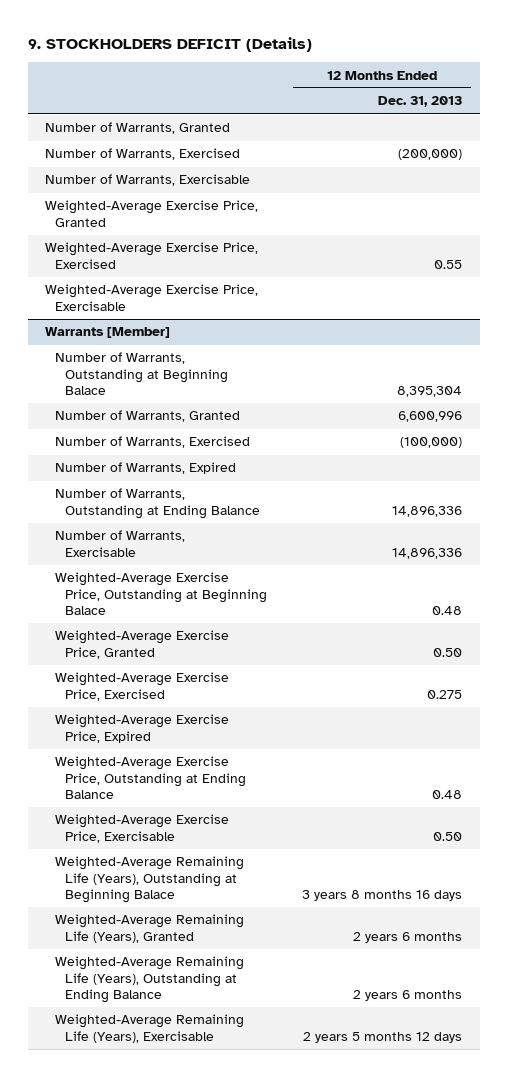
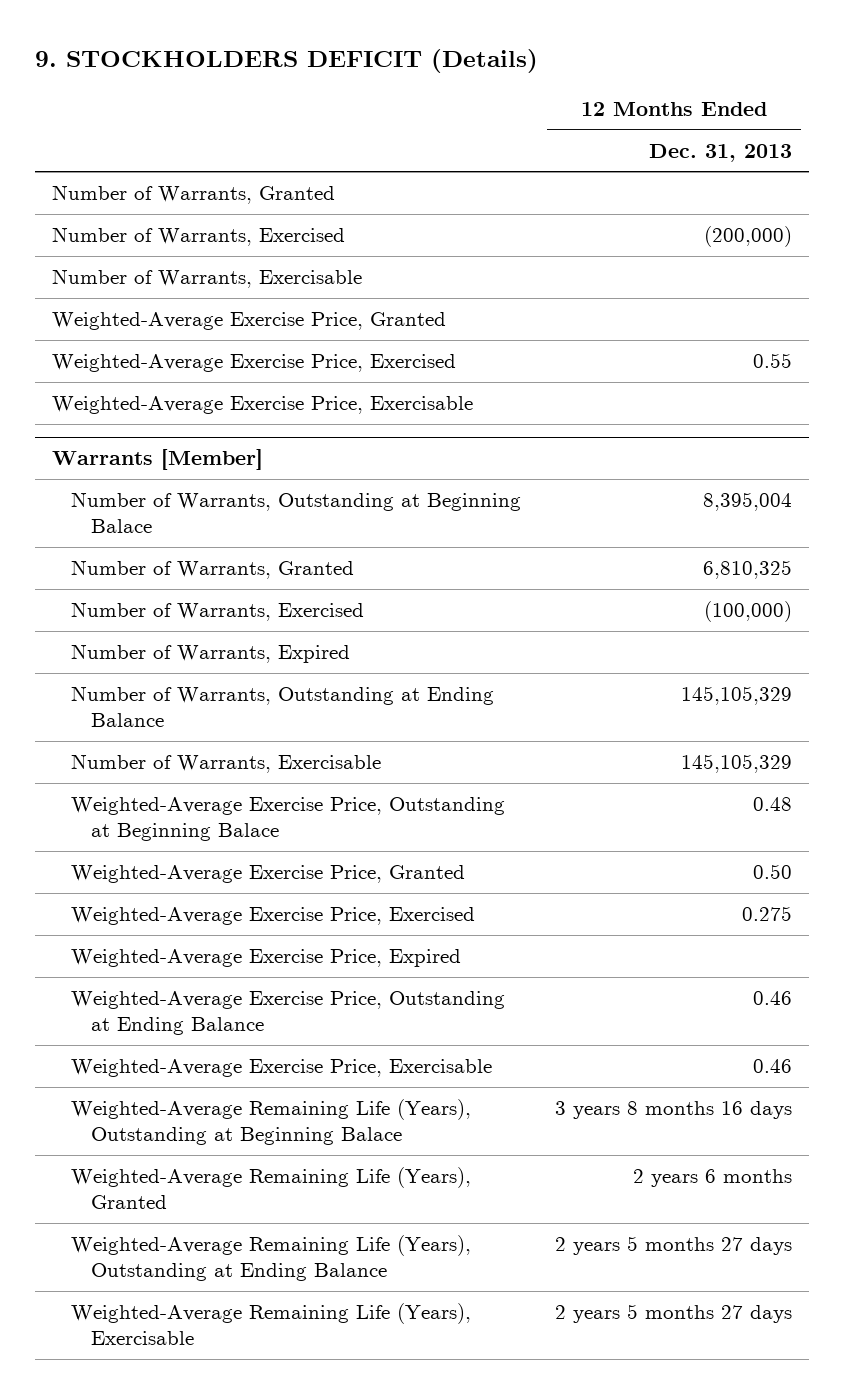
[397,385,463,397] 8,395,304 -> [703,492,793,512] 8,395,004
[398,411,463,423] 6,600,996 -> [703,560,793,580] 6,810,325
[392,505,463,517] 14,896,336 -> [681,686,793,706] 145,105,329
[392,547,463,559] 14,896,336 -> [681,754,793,774] 145,105,329
[432,789,463,799] 0.48 -> [753,991,793,1006] 0.46
[433,831,463,841] 0.50 -> [753,1059,793,1074] 0.46
[353,989,463,1001] 2 years 6 months -> [555,1236,793,1256] 2 years 5 months 27 days
[303,1031,463,1043] 2 years 5 months 12 days -> [555,1304,793,1324] 2 years 5 months 27 days

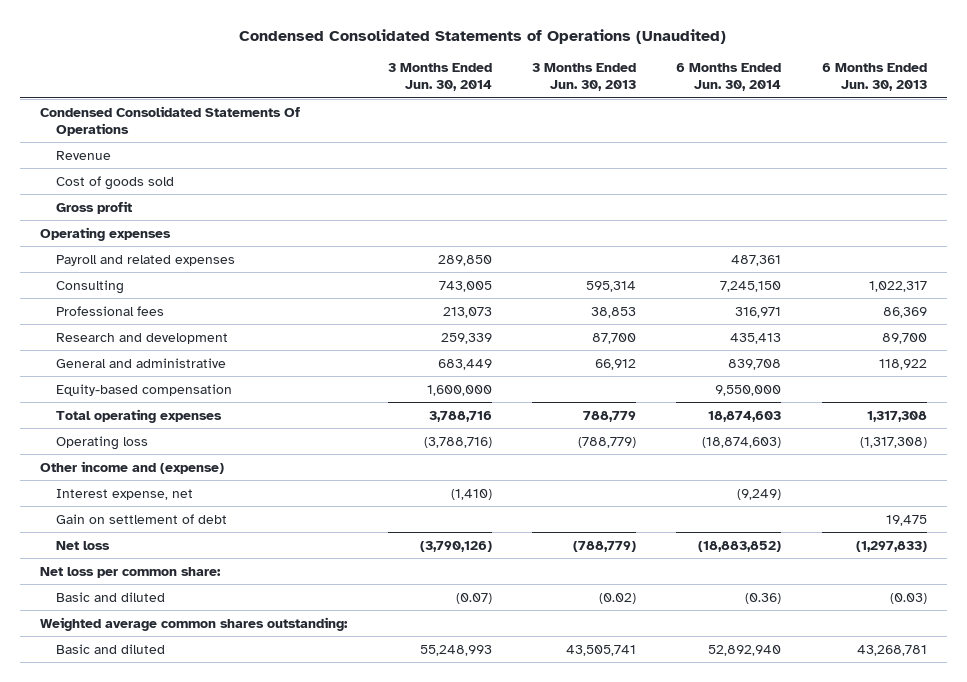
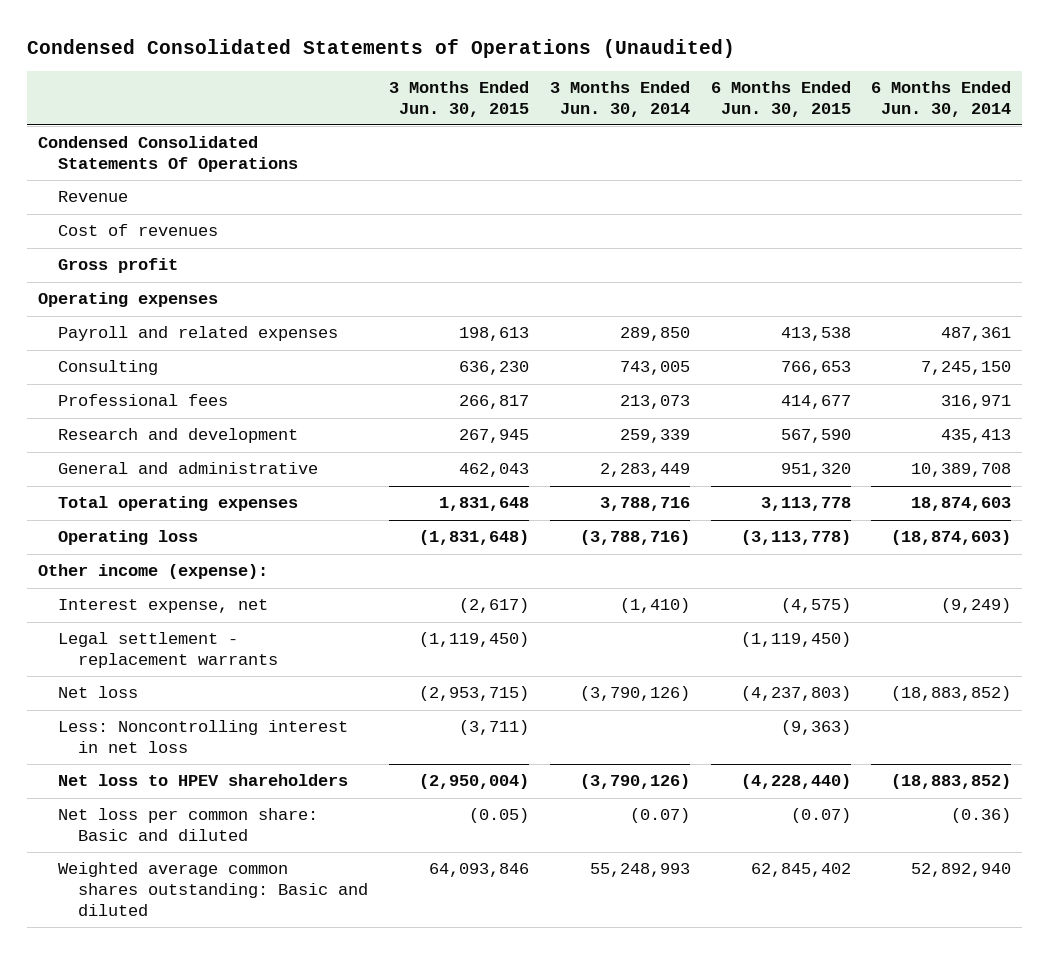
[531,63,636,92] 3 Months Ended Jun. 30, 2013 -> none
[821,63,927,92] 6 Months Ended Jun. 30, 2013 -> none
none -> [389,81,530,117] 3 Months Ended Jun. 30, 2015
none -> [710,81,851,117] 6 Months Ended Jun. 30, 2015
[56,175,175,190] Cost of goods sold -> [57,224,218,237] Cost of revenues
[56,383,233,396] Equity-based compensation -> none
[437,358,492,370] 683,449 -> [599,463,690,478] 2,283,449
[728,358,782,370] 839,708 -> [911,463,1012,478] 10,389,708
[40,460,225,474] Other income and (expense) -> [37,564,268,580] Other income (expense):
[56,513,228,524] Gain on settlement of debt -> none
none -> [57,632,279,669] Legal settlement - replacement warrants
[40,566,222,578] Net loss per common share: -> none
[40,616,349,631] Weighted average common shares outstanding: -> none
none -> [57,720,348,754] Less: Noncontrolling interest in net loss
none -> [57,774,348,787] Net loss to HPEV shareholders
[56,591,166,602] Basic and diluted -> [57,808,318,842] Net loss per common share: Basic and diluted
[56,643,166,654] Basic and diluted -> [57,862,369,916] Weighted average common shares outstanding: Basic and diluted

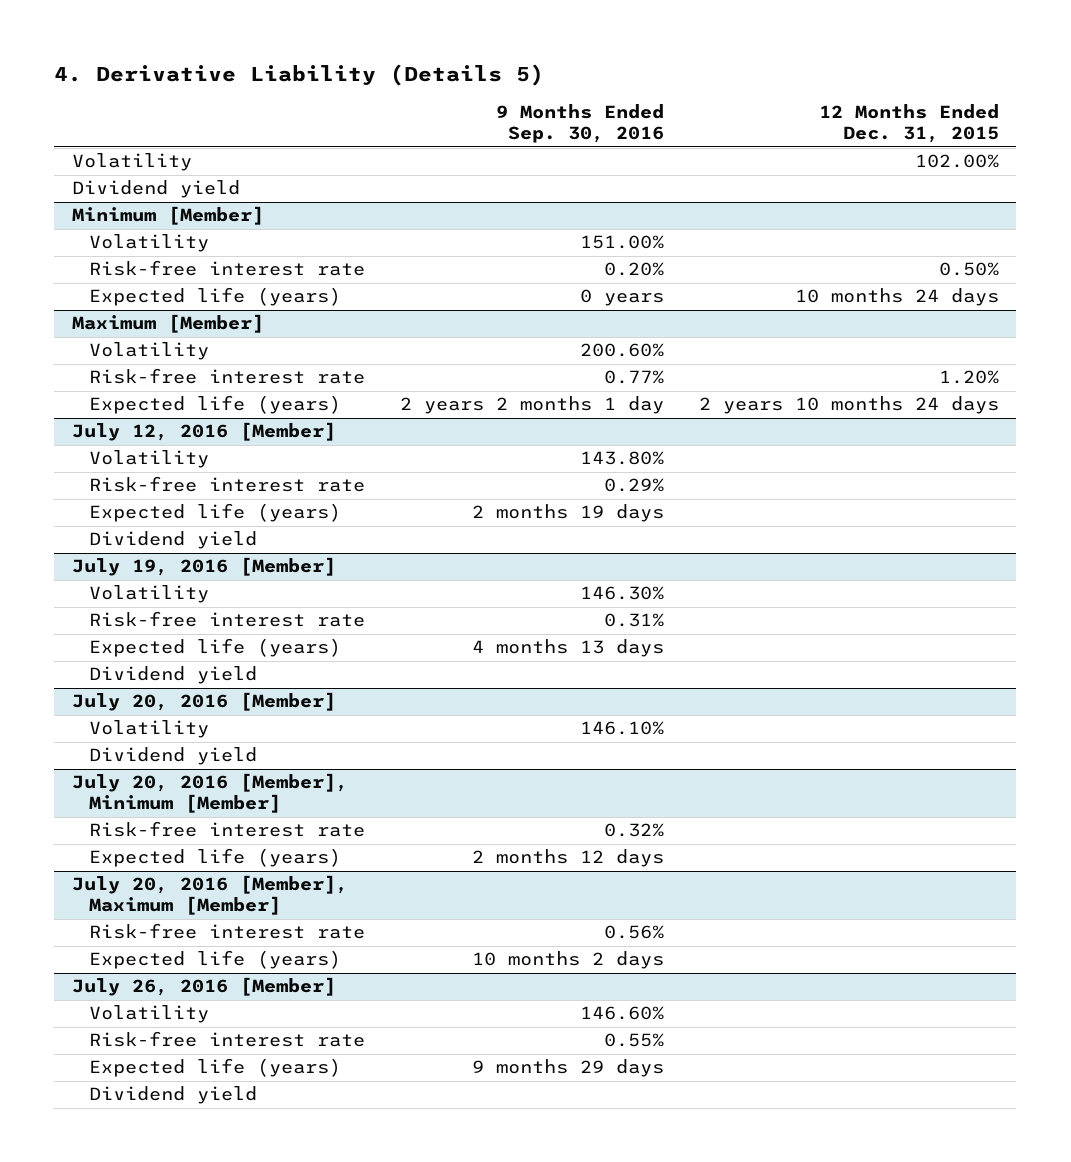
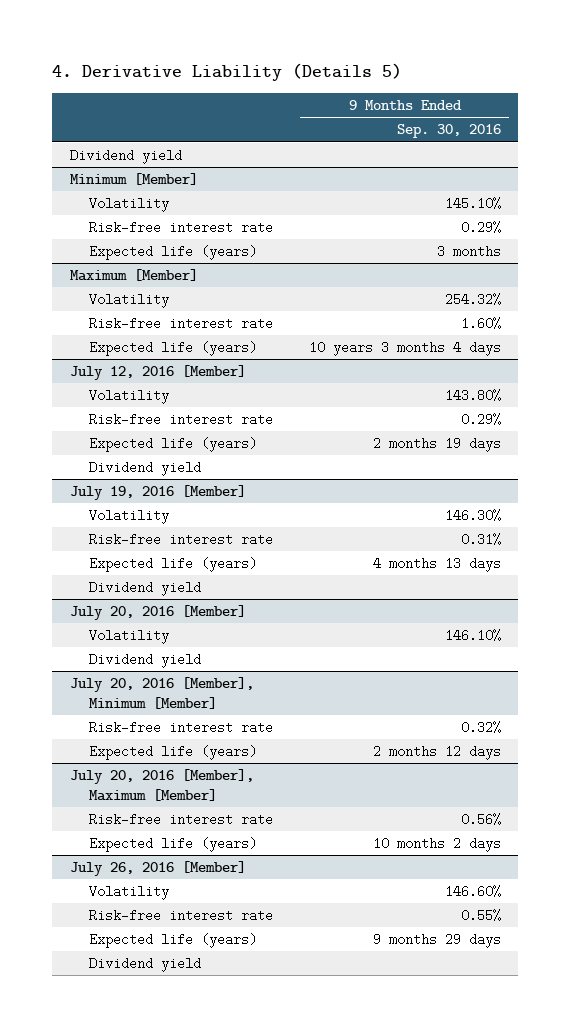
[818,104,999,144] 12 Months Ended Dec. 31, 2015 -> none
[71,153,192,172] Volatility -> none
[579,235,664,250] 151.00% -> [444,197,501,211] 145.10%
[603,262,664,277] 0.20% -> [460,221,501,235] 0.29%
[579,289,664,307] 0 years -> [436,245,501,259] 3 months
[579,343,664,358] 200.60% -> [444,293,501,307] 254.32%
[603,370,664,385] 0.77% -> [460,317,501,331] 1.60%
[399,396,664,415] 2 years 2 months 1 day -> [308,341,501,357] 10 years 3 months 4 days

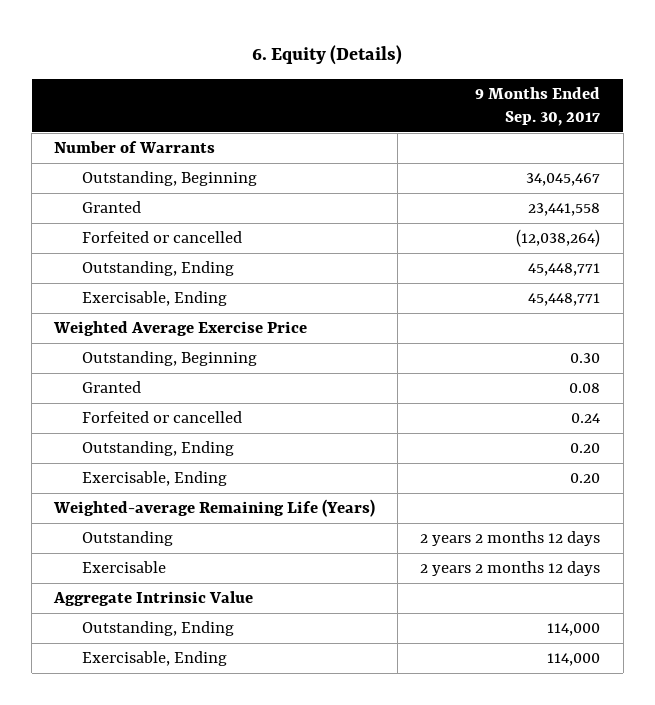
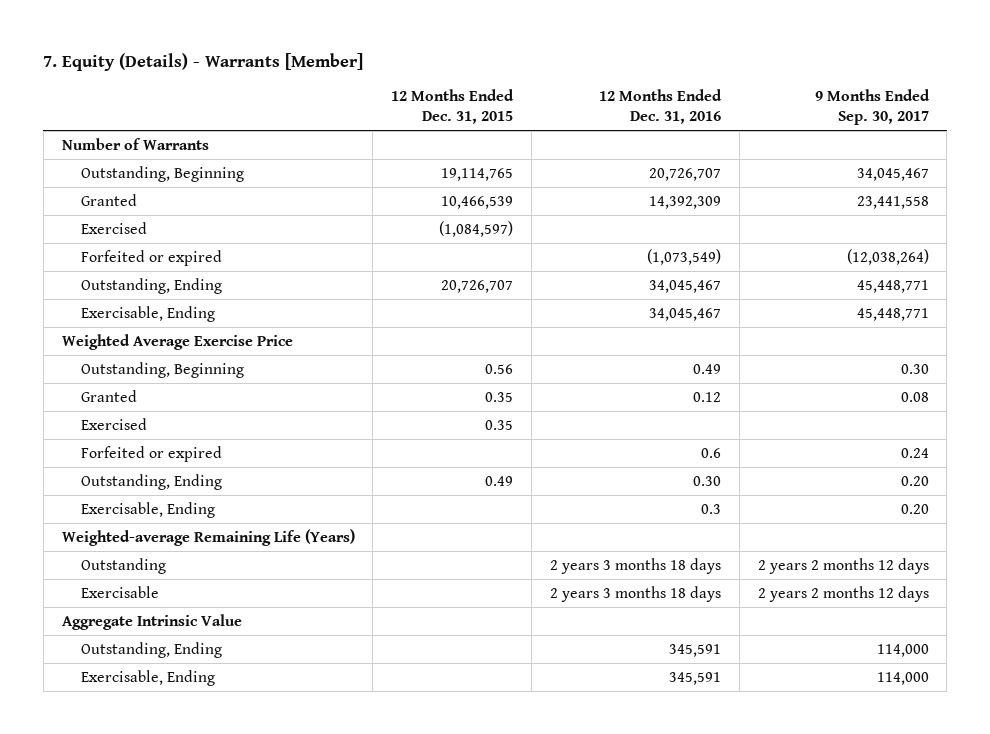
[252,45,403,66] 6. Equity (Details) -> [43,53,364,72] 7. Equity (Details) - Warrants [Member]
none -> [391,89,515,125] 12 Months Ended Dec. 31, 2015
none -> [598,89,722,125] 12 Months Ended Dec. 31, 2016
none -> [80,221,147,234] Exercised
[82,231,243,244] Forfeited or cancelled -> [80,249,222,266] Forfeited or expired
none -> [80,417,147,430] Exercised
[82,411,243,424] Forfeited or cancelled -> [80,445,222,462] Forfeited or expired

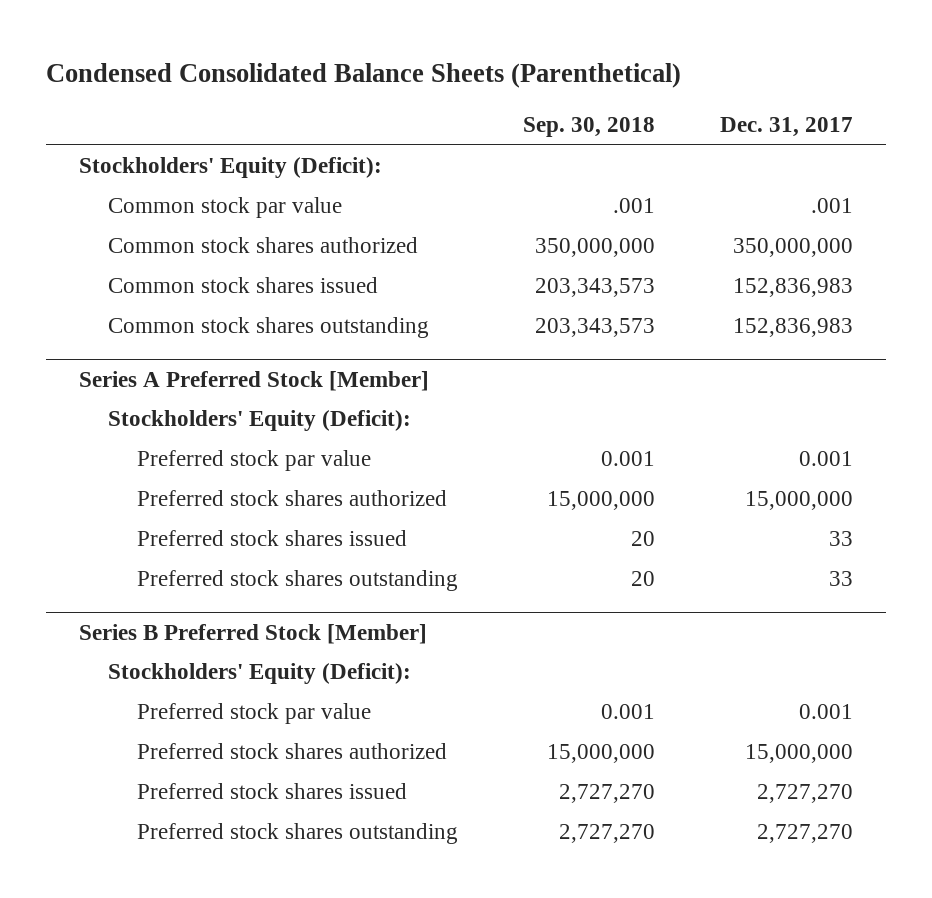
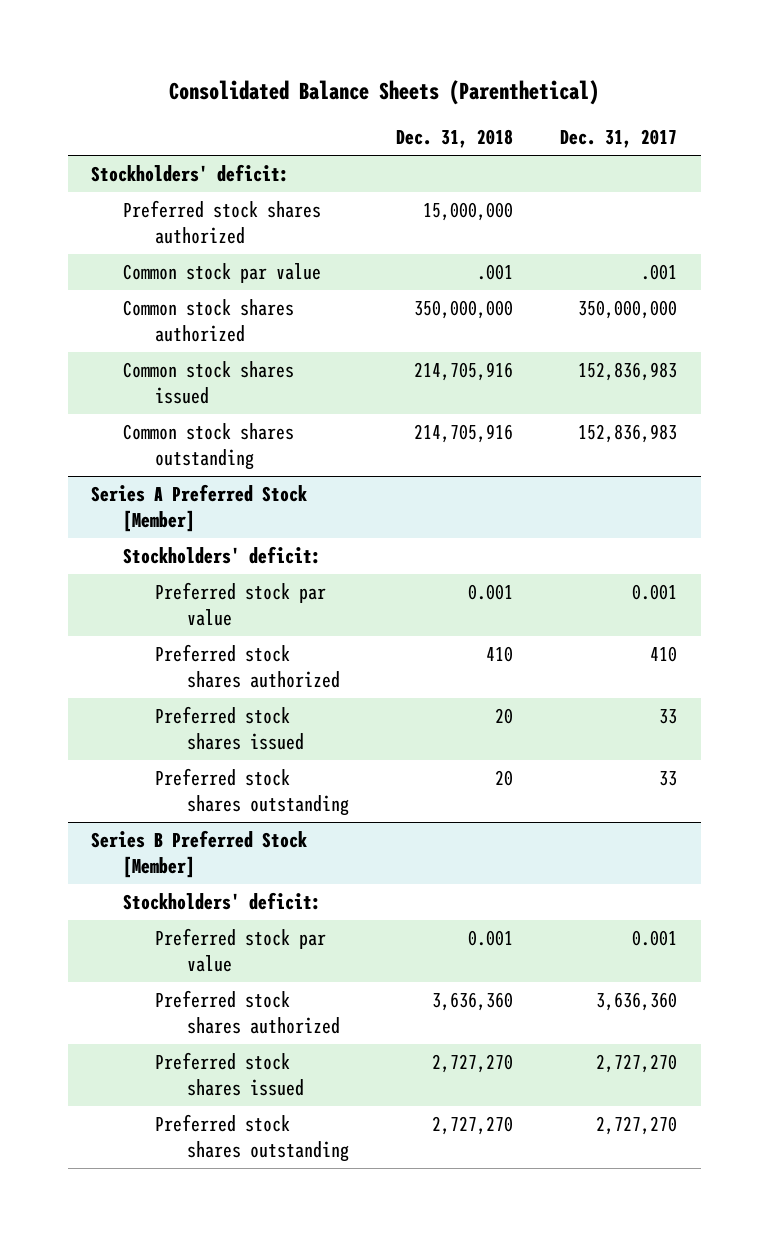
[46,62,682,88] Condensed Consolidated Balance Sheets (Parenthetical) -> [169,79,600,105] Consolidated Balance Sheets (Parenthetical)
[523,117,656,138] Sep. 30, 2018 -> none
none -> [396,128,514,148] Dec. 31, 2018
[78,157,382,179] Stockholders' Equity (Deficit): -> [91,164,290,183] Stockholders' deficit:
none -> [123,200,322,244] Preferred stock shares authorized
[108,410,412,432] Stockholders' Equity (Deficit): -> [123,546,322,565] Stockholders' deficit:
[745,491,854,511] 15,000,000 -> [650,646,678,663] 410
[108,663,412,685] Stockholders' Equity (Deficit): -> [123,892,322,911] Stockholders' deficit:
[745,744,854,764] 15,000,000 -> [596,992,678,1012] 3,636,360

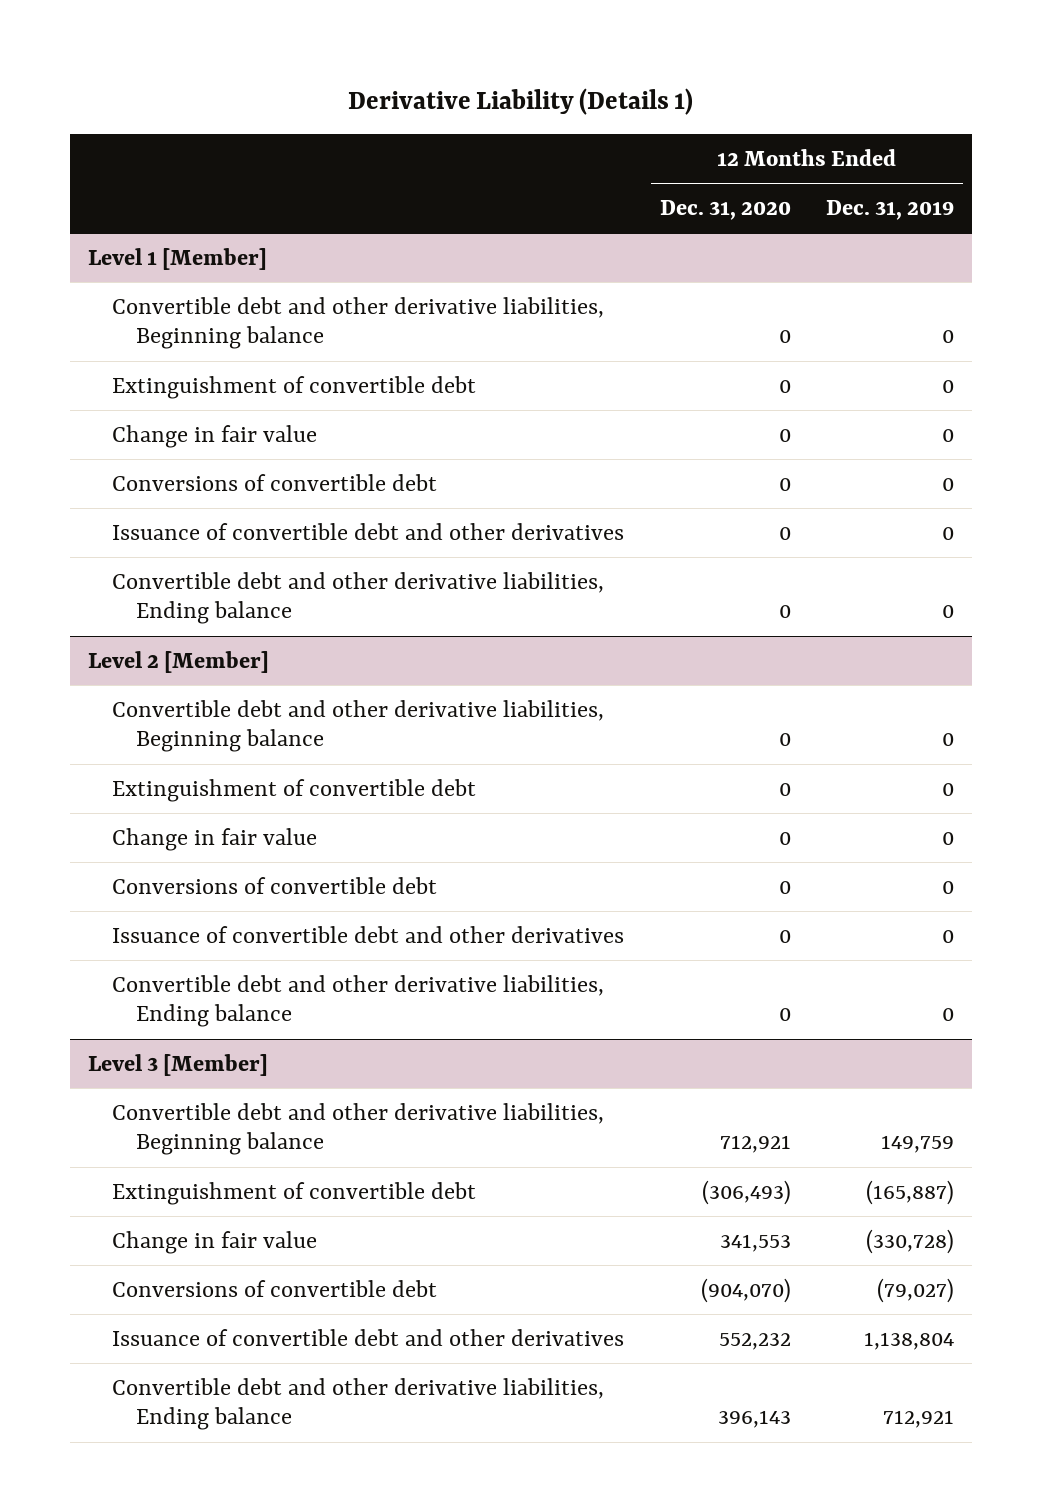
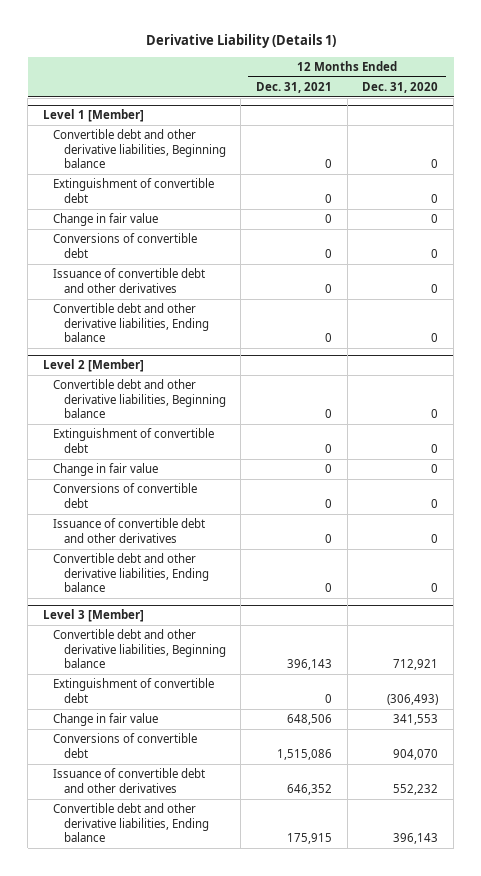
[826,200,955,221] Dec. 31, 2019 -> none
none -> [256,81,333,93] Dec. 31, 2021
[700,1277,791,1303] (904,070) -> [393,748,439,760] 904,070

